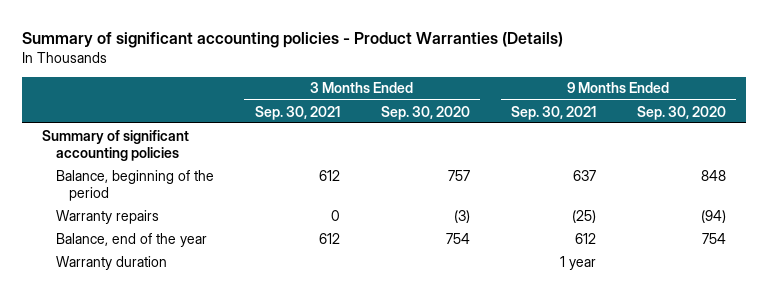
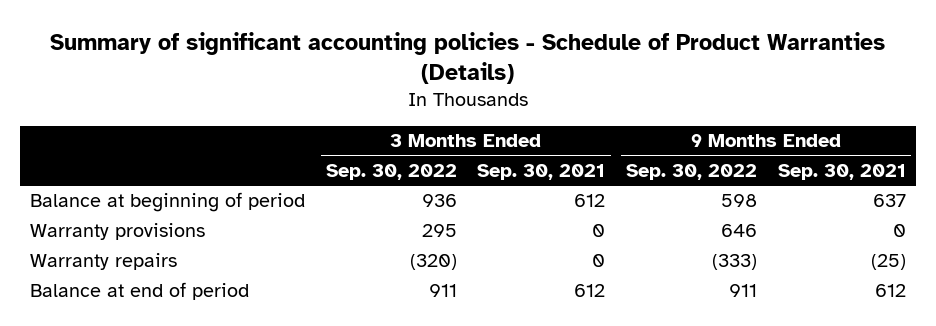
[21,31,563,48] Summary of significant accounting policies - Product Warranties (Details) -> [49,32,885,85] Summary of significant accounting policies - Schedule of Product Warranties (Details)
[380,105,470,120] Sep. 30, 2020 -> none
[636,105,726,120] Sep. 30, 2020 -> none
none -> [325,163,457,180] Sep. 30, 2022
none -> [626,163,758,180] Sep. 30, 2022
[42,129,190,161] Summary of significant accounting policies -> none
[55,169,214,201] Balance, beginning of the period -> [30,192,306,213] Balance at beginning of period
none -> [30,223,206,241] Warranty provisions
[55,255,167,270] Warranty duration -> none
[55,232,207,247] Balance, end of the year -> [30,282,250,301] Balance at end of period

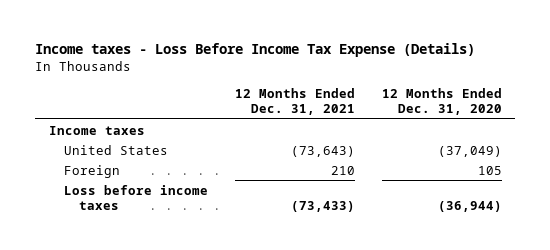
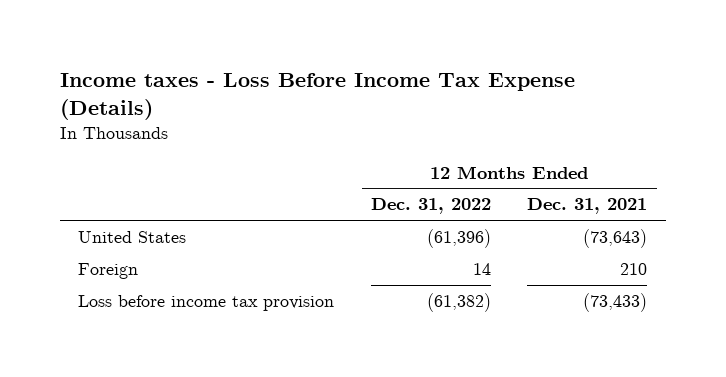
[381,87,502,115] 12 Months Ended Dec. 31, 2020 -> none
none -> [370,198,491,215] Dec. 31, 2022
[48,125,145,135] Income taxes -> none
[64,184,209,210] Loss before income taxes -> [78,294,335,311] Loss before income tax provision

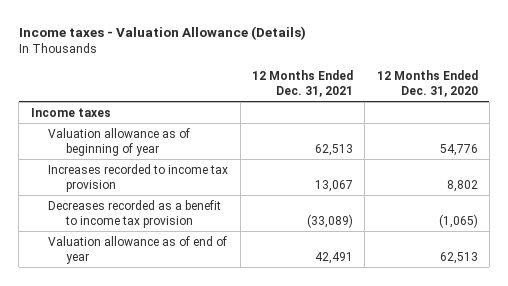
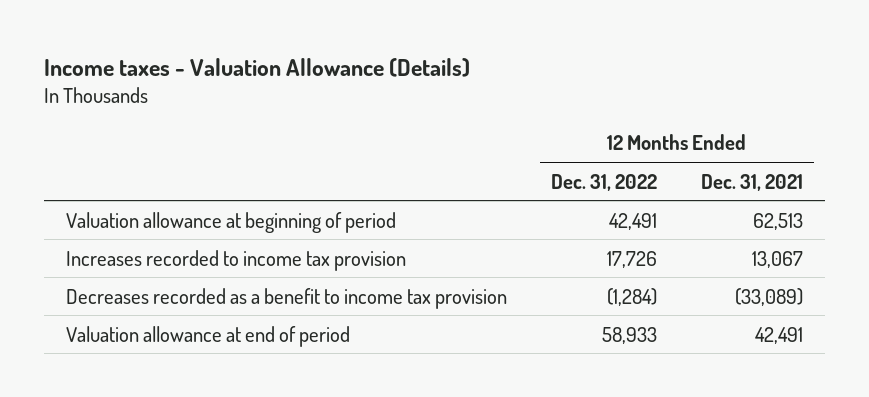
[376,70,478,97] 12 Months Ended Dec. 31, 2020 -> none
none -> [550,173,657,191] Dec. 31, 2022
[30,107,111,117] Income taxes -> none
[48,127,191,156] Valuation allowance as of beginning of year -> [65,211,396,233] Valuation allowance at beginning of period
[48,235,228,264] Valuation allowance as of end of year -> [65,325,350,347] Valuation allowance at end of period

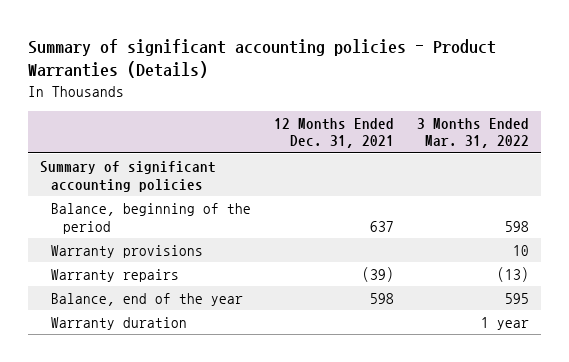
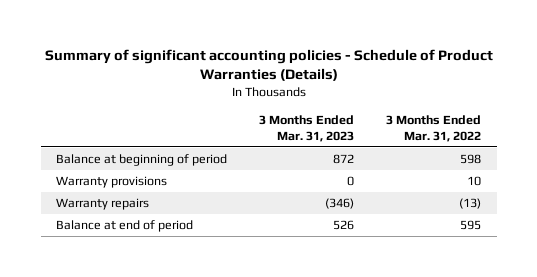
[28,38,497,79] Summary of significant accounting policies - Product Warranties (Details) -> [44,48,493,82] Summary of significant accounting policies - Schedule of Product Warranties (Details)
[274,117,395,149] 12 Months Ended Dec. 31, 2021 -> none
none -> [259,114,355,142] 3 Months Ended Mar. 31, 2023
[39,161,216,192] Summary of significant accounting policies -> none
[51,203,252,234] Balance, beginning of the period -> [56,154,228,167] Balance at beginning of period
[51,317,188,331] Warranty duration -> none
[51,293,244,307] Balance, end of the year -> [56,220,194,233] Balance at end of period

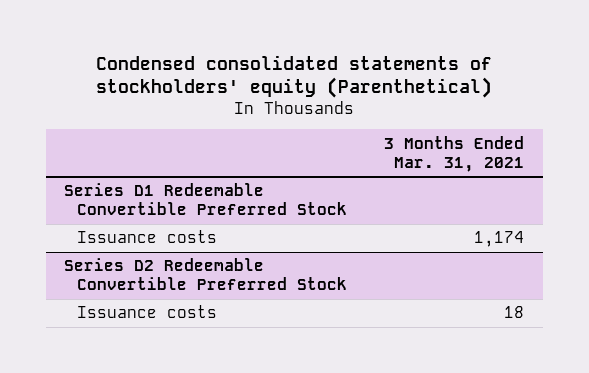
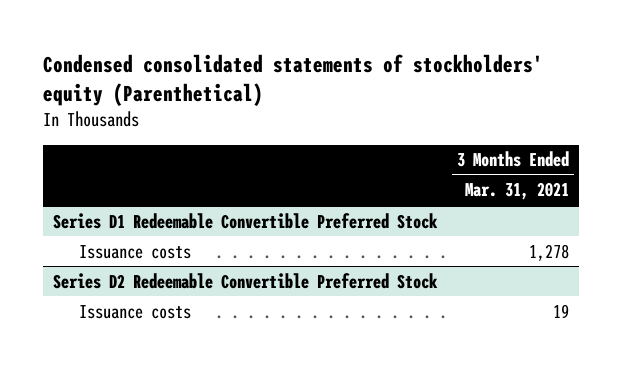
[474,231,525,248] 1,174 -> [529,243,570,261] 1,278
[504,306,525,319] 18 -> [553,303,570,318] 19

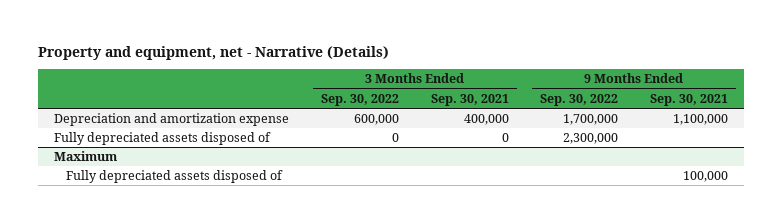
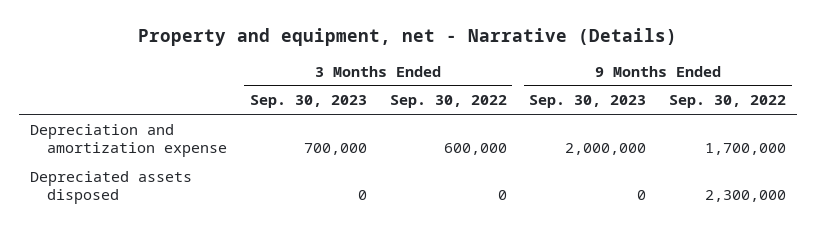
[430,93,509,106] Sep. 30, 2021 -> none
[650,93,729,106] Sep. 30, 2021 -> none
none -> [249,95,367,109] Sep. 30, 2023
none -> [529,95,647,109] Sep. 30, 2023
[53,151,117,162] Maximum -> none
[66,170,284,184] Fully depreciated assets disposed of -> none
[53,132,271,146] Fully depreciated assets disposed of -> [29,170,192,205] Depreciated assets disposed

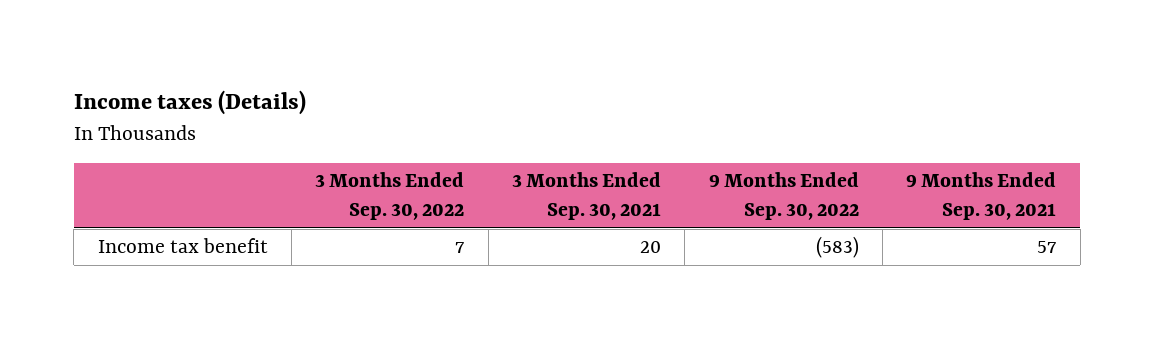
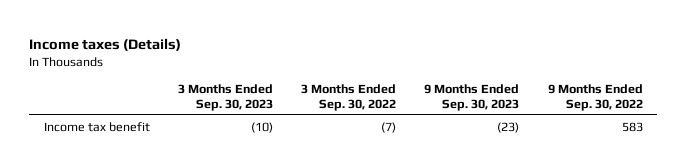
[512,172,662,221] 3 Months Ended Sep. 30, 2021 -> none
[906,172,1057,221] 9 Months Ended Sep. 30, 2021 -> none
none -> [177,84,273,111] 3 Months Ended Sep. 30, 2023
none -> [424,84,520,111] 9 Months Ended Sep. 30, 2023
[455,242,465,254] 7 -> [381,122,397,134] (7)
[815,236,859,259] (583) -> [621,122,643,133] 583

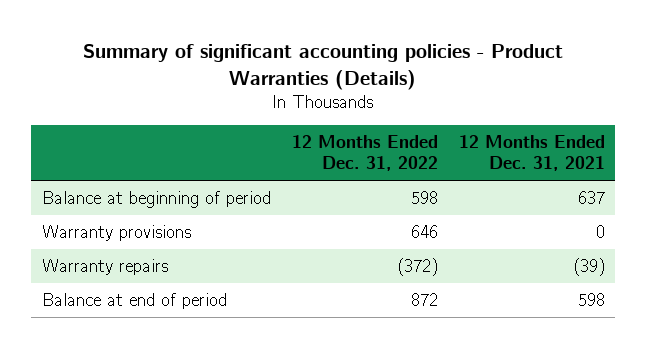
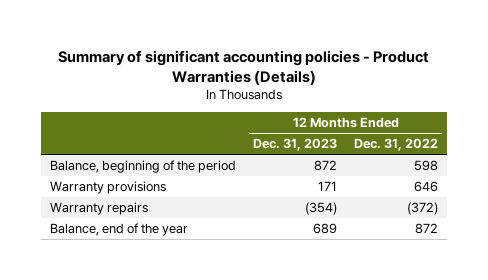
[458,135,605,172] 12 Months Ended Dec. 31, 2021 -> none
none -> [252,138,337,152] Dec. 31, 2023
[41,191,271,209] Balance at beginning of period -> [49,160,236,174] Balance, beginning of the period
[41,293,227,310] Balance at end of period -> [49,223,188,237] Balance, end of the year

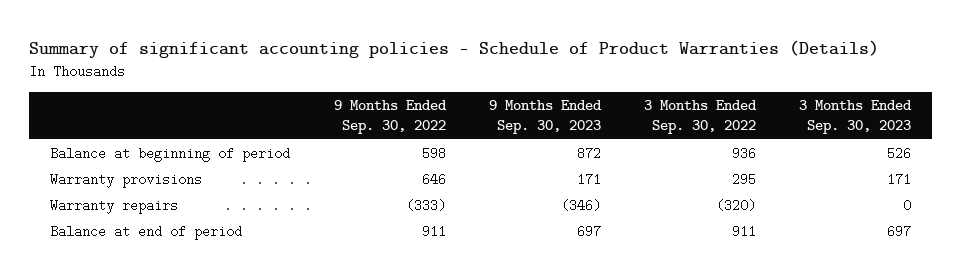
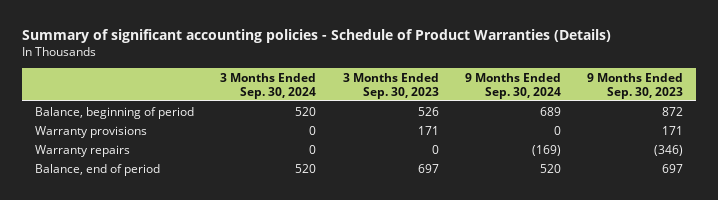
[333,99,447,135] 9 Months Ended Sep. 30, 2022 -> none
[643,99,757,135] 3 Months Ended Sep. 30, 2022 -> none
none -> [220,72,317,99] 3 Months Ended Sep. 30, 2024
none -> [464,72,561,99] 9 Months Ended Sep. 30, 2024
[50,147,291,163] Balance at beginning of period -> [35,106,195,119] Balance, beginning of period
[50,225,243,241] Balance at end of period -> [35,163,161,176] Balance, end of period

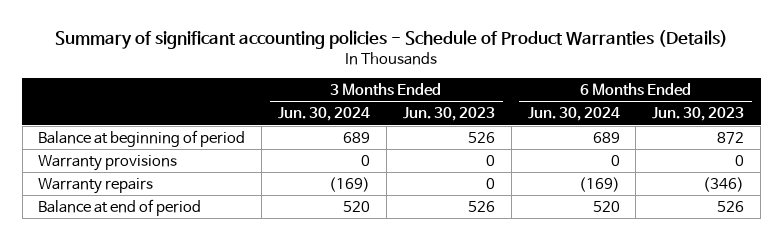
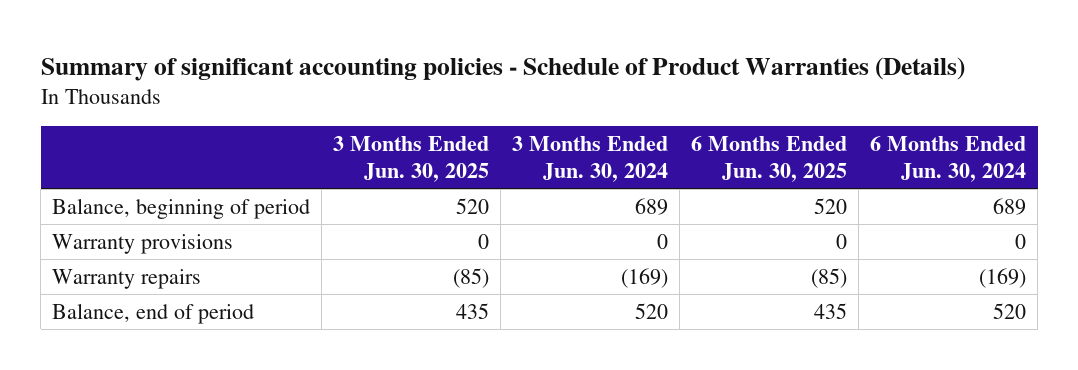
[402,107,495,122] Jun. 30, 2023 -> none
[652,107,745,122] Jun. 30, 2023 -> none
none -> [333,136,490,183] 3 Months Ended Jun. 30, 2025
none -> [691,136,848,183] 6 Months Ended Jun. 30, 2025
[38,129,246,147] Balance at beginning of period -> [52,197,311,219] Balance, beginning of period
[38,198,202,216] Balance at end of period -> [52,302,255,324] Balance, end of period

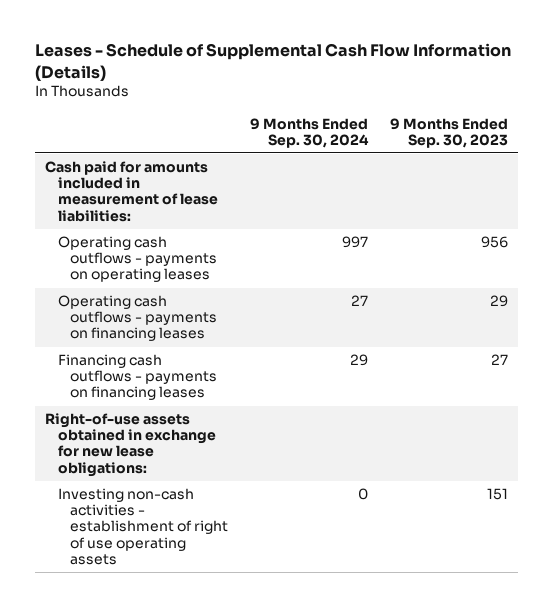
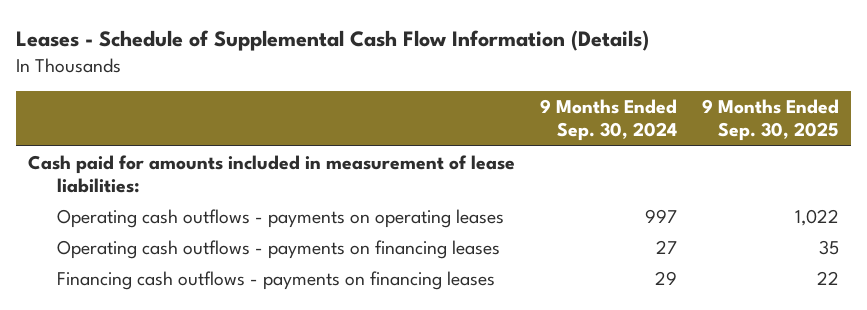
[389,117,508,148] 9 Months Ended Sep. 30, 2023 -> none
none -> [701,99,839,142] 9 Months Ended Sep. 30, 2025
[45,413,216,477] Right-of-use assets obtained in exchange for new lease obligations: -> none
[57,488,229,565] Investing non-cash activities - establishment of right of use operating assets -> none

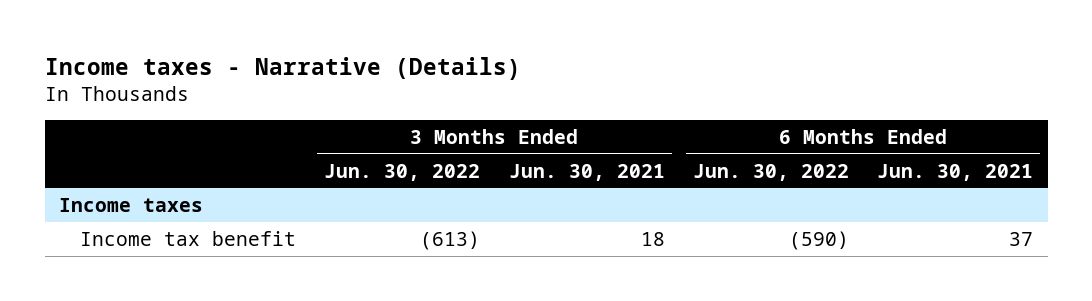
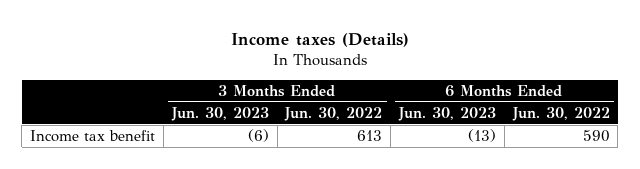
[44,56,521,80] Income taxes - Narrative (Details) -> [230,33,409,48] Income taxes (Details)
[508,163,665,181] Jun. 30, 2021 -> none
[877,163,1034,181] Jun. 30, 2021 -> none
none -> [170,107,269,122] Jun. 30, 2023
none -> [398,107,497,122] Jun. 30, 2023
[58,197,203,212] Income taxes -> none
[420,230,481,250] (613) -> [357,130,383,142] 613
[788,230,849,250] (590) -> [582,130,610,143] 590

